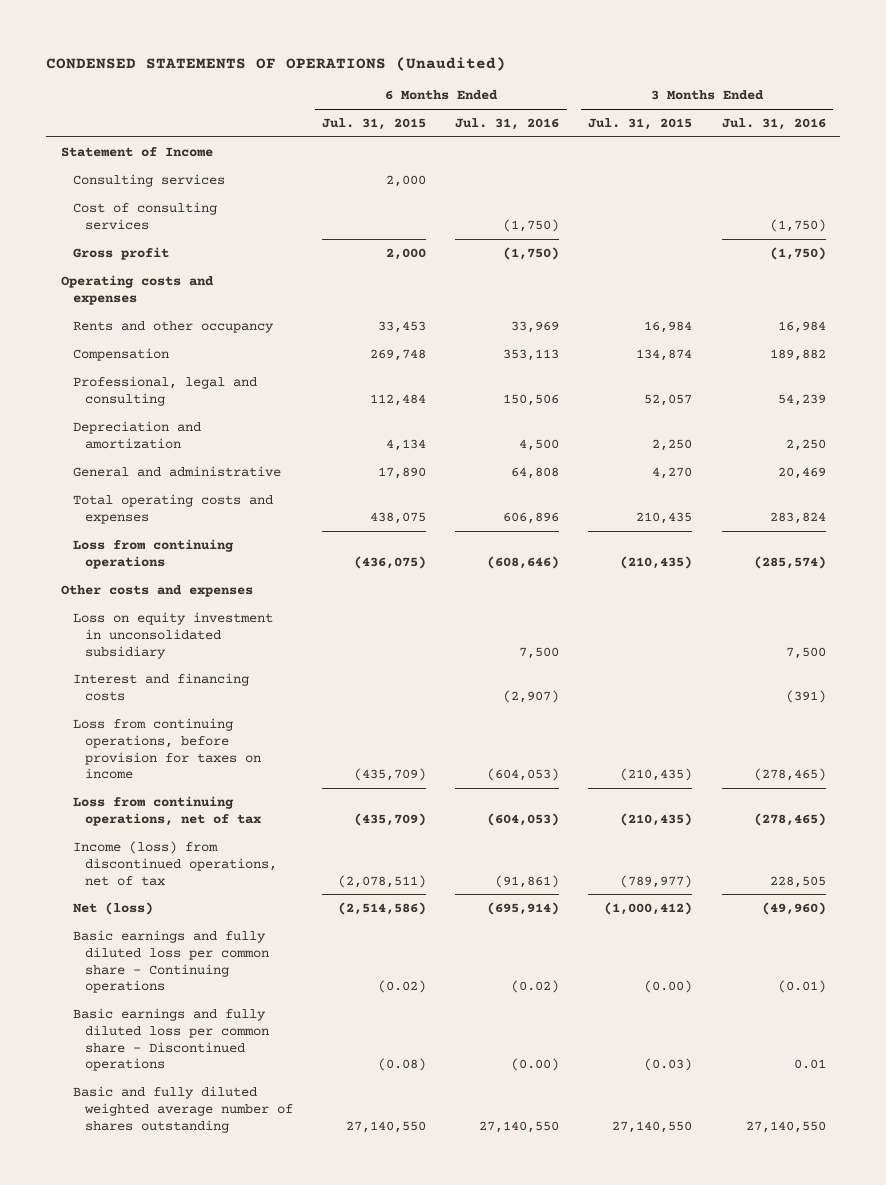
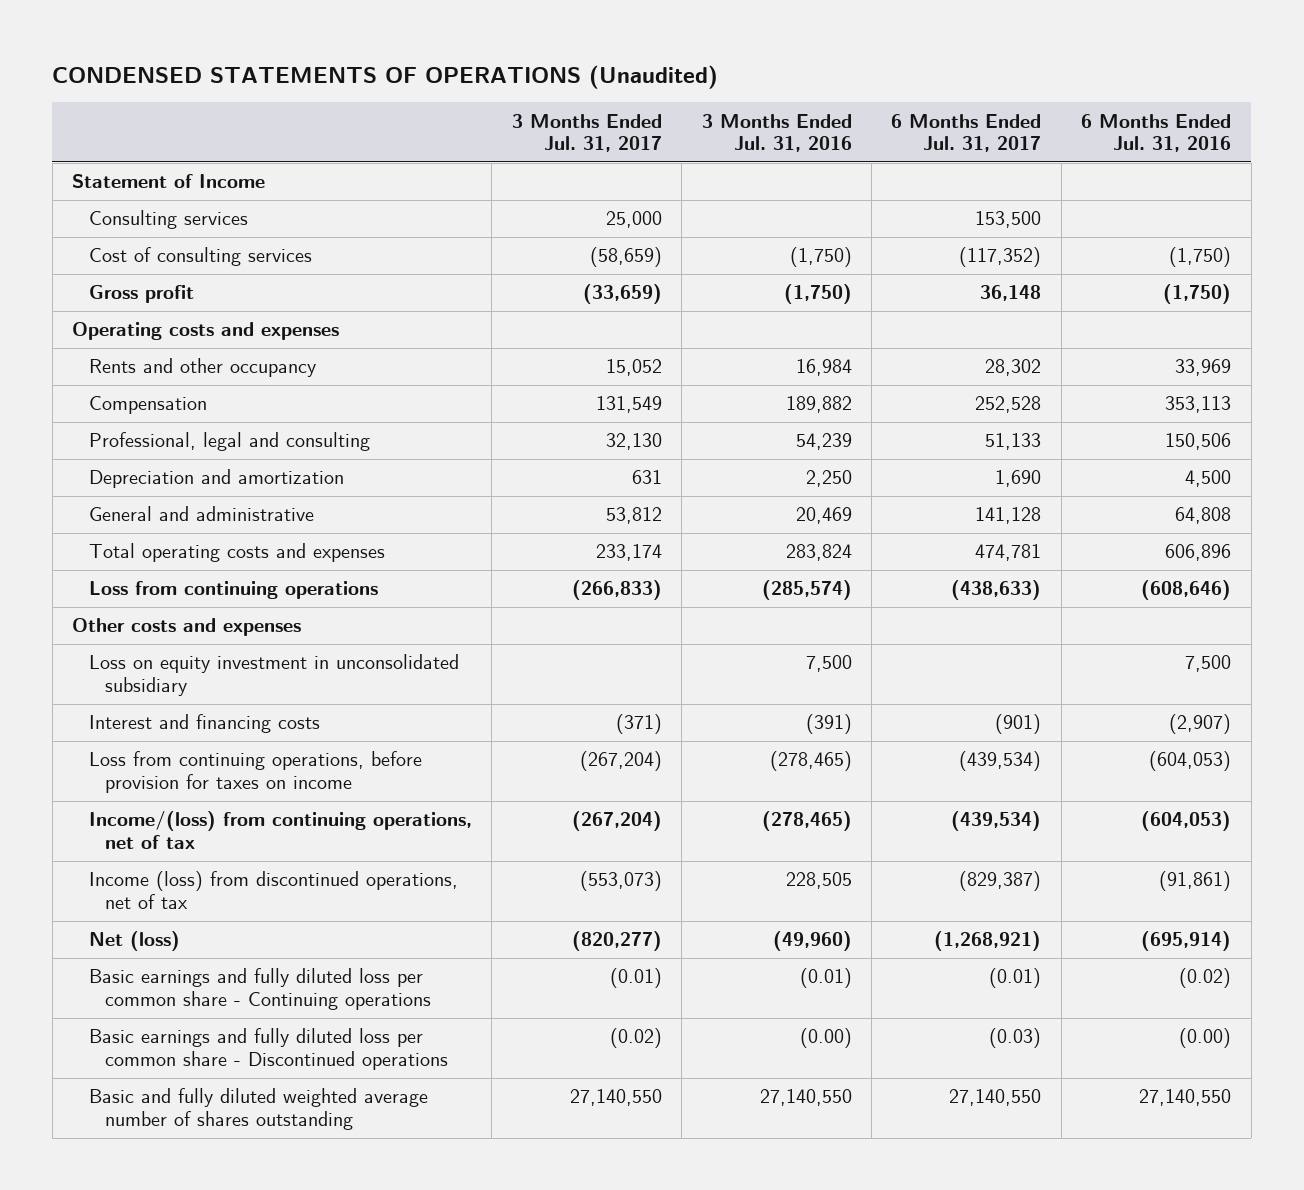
[322,117,427,130] Jul. 31, 2015 -> none
[588,117,693,130] Jul. 31, 2015 -> none
none -> [511,113,662,153] 3 Months Ended Jul. 31, 2017
none -> [891,113,1042,153] 6 Months Ended Jul. 31, 2017
[72,795,262,826] Loss from continuing operations, net of tax -> [88,811,472,849] Income/(loss) from continuing operations, net of tax
[793,1059,826,1070] 0.01 -> [799,1028,852,1049] (0.00)

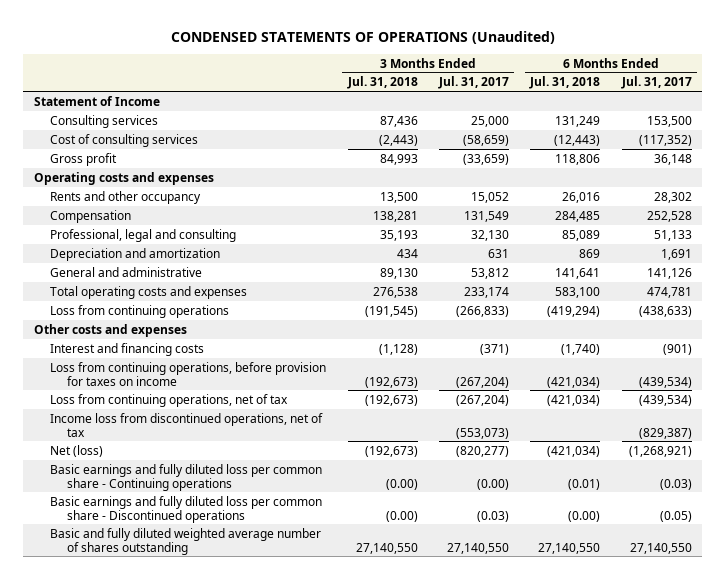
[701,113,852,153] 3 Months Ended Jul. 31, 2016 -> none
[1081,113,1232,153] 6 Months Ended Jul. 31, 2016 -> none
none -> [346,76,418,90] Jul. 31, 2018
none -> [529,76,601,90] Jul. 31, 2018
[995,470,1042,488] 1,690 -> [660,248,692,260] 1,691
[975,507,1042,525] 141,128 -> [646,267,692,279] 141,126
[88,654,459,696] Loss on equity investment in unconsolidated subsidiary -> none
[88,811,472,849] Income/(loss) from continuing operations, net of tax -> [50,393,289,407] Loss from continuing operations, net of tax
[88,871,458,909] Income (loss) from discontinued operations, net of tax -> [50,412,324,437] Income loss from discontinued operations, net of tax
[609,968,662,989] (0.01) -> [476,478,509,490] (0.00)
[989,968,1042,989] (0.01) -> [659,478,692,490] (0.03)
[609,1028,662,1049] (0.02) -> [476,510,509,522] (0.03)
[989,1028,1042,1049] (0.03) -> [659,510,692,522] (0.05)

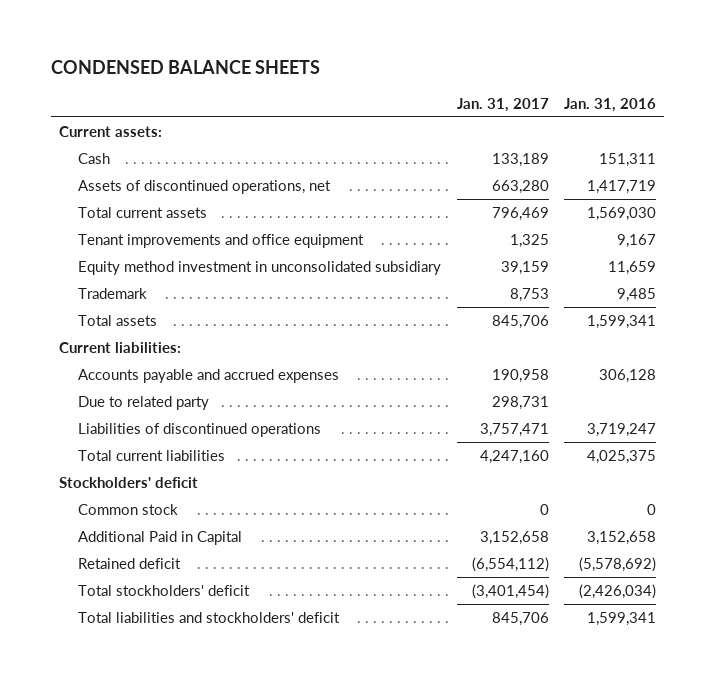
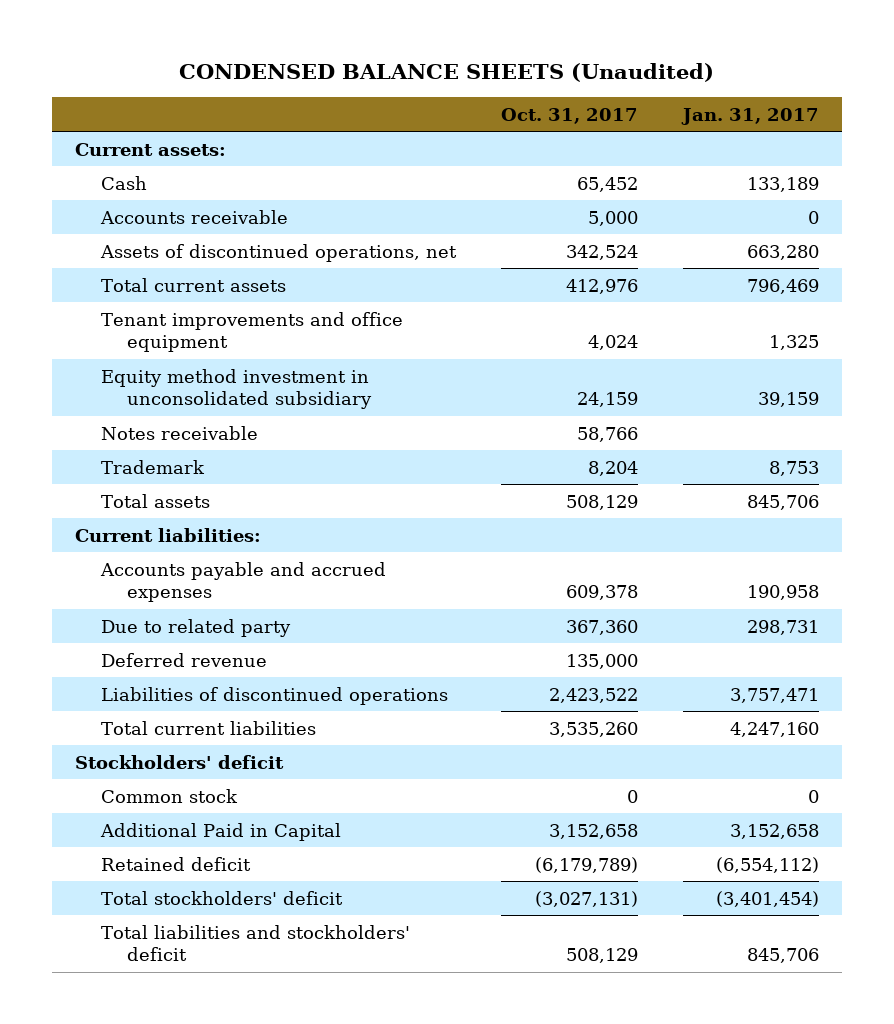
[50,60,320,75] CONDENSED BALANCE SHEETS -> [179,63,715,83] CONDENSED BALANCE SHEETS (Unaudited)
[564,97,657,112] Jan. 31, 2016 -> none
none -> [501,107,639,124] Oct. 31, 2017
none -> [100,209,289,224] Accounts receivable
none -> [101,425,259,440] Notes receivable
none -> [101,652,268,667] Deferred revenue

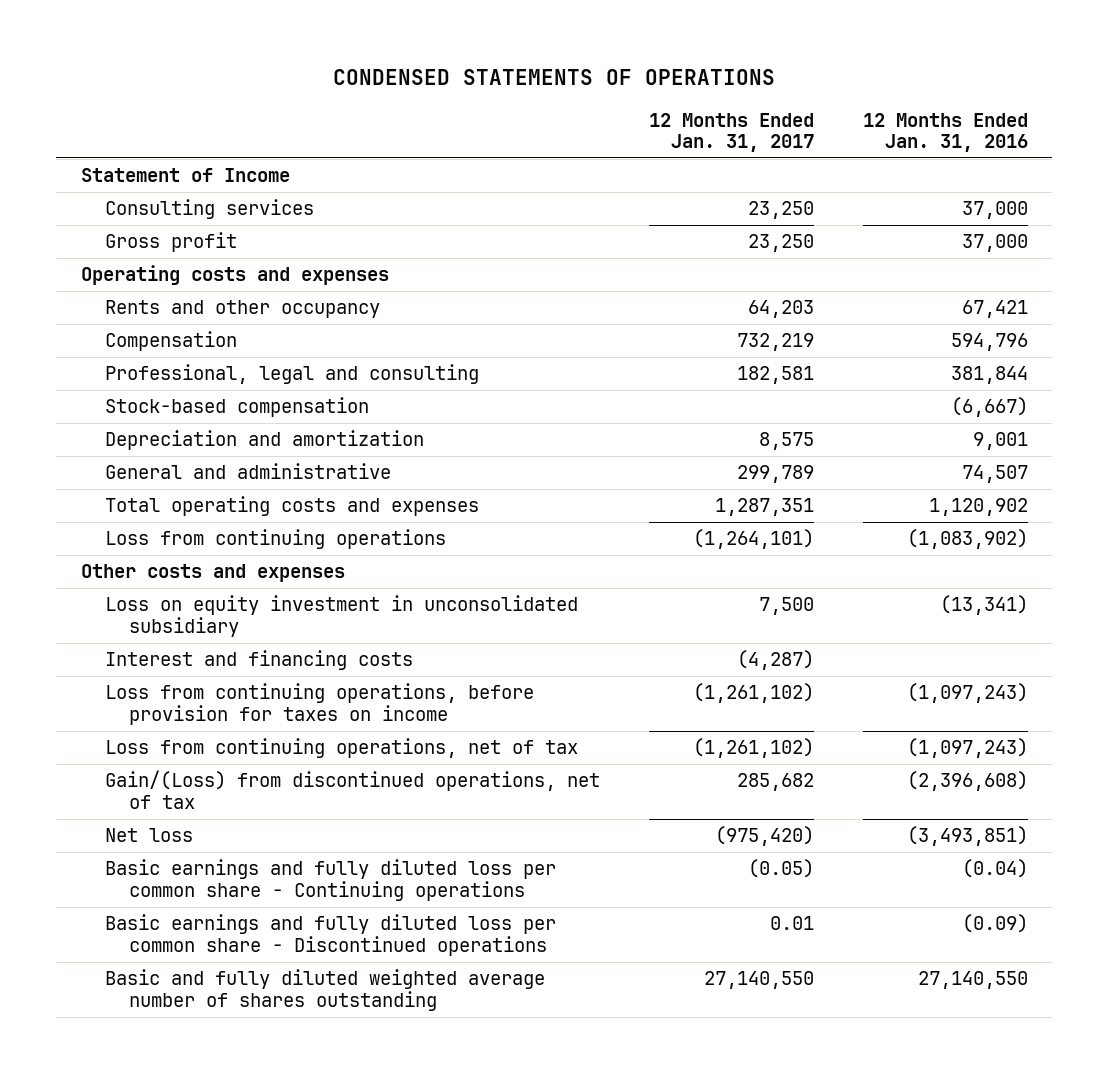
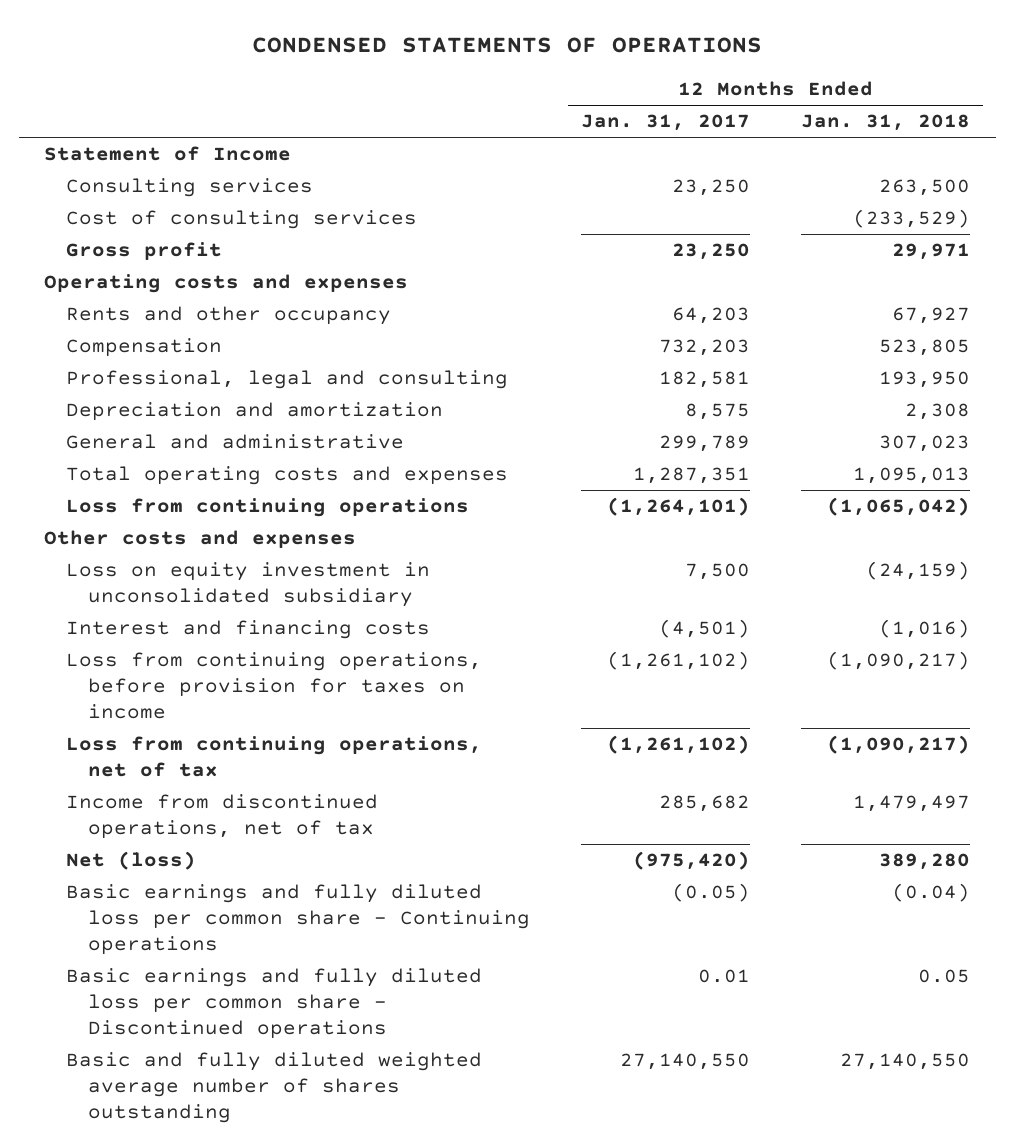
[862,112,1028,153] 12 Months Ended Jan. 31, 2016 -> none
none -> [801,114,971,132] Jan. 31, 2018
none -> [66,210,418,230] Cost of consulting services
[736,333,814,352] 732,219 -> [659,339,751,357] 732,203
[104,397,369,418] Stock-based compensation -> none
[736,650,814,671] (4,287) -> [659,619,751,639] (4,501)
[104,770,600,809] Gain/(Loss) from discontinued operations, net of tax -> [66,794,379,840] Income from discontinued operations, net of tax
[104,828,193,843] Net loss -> [66,851,197,871] Net (loss)

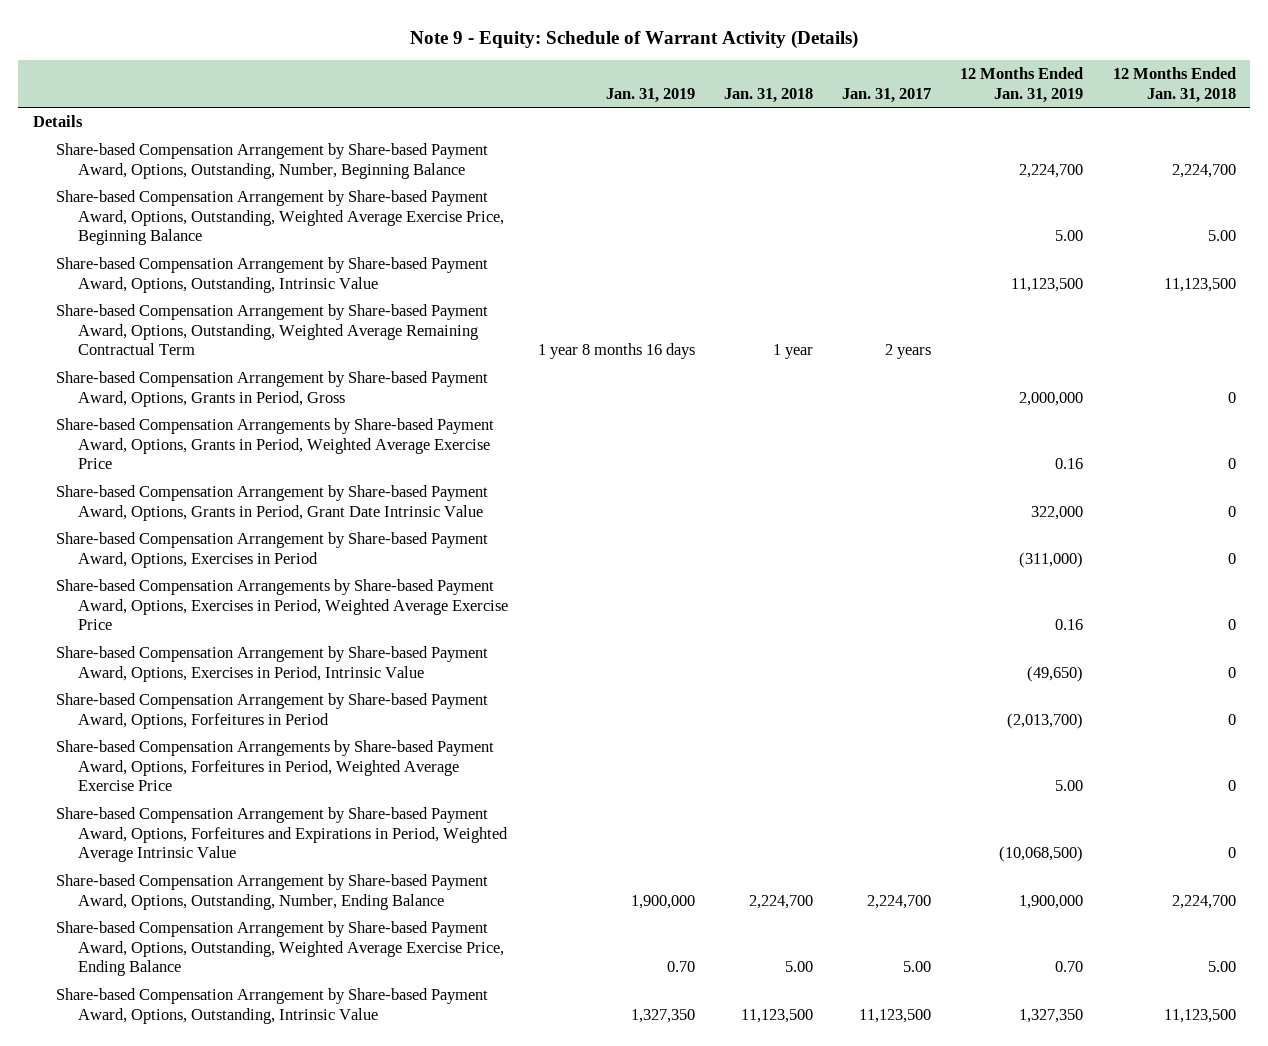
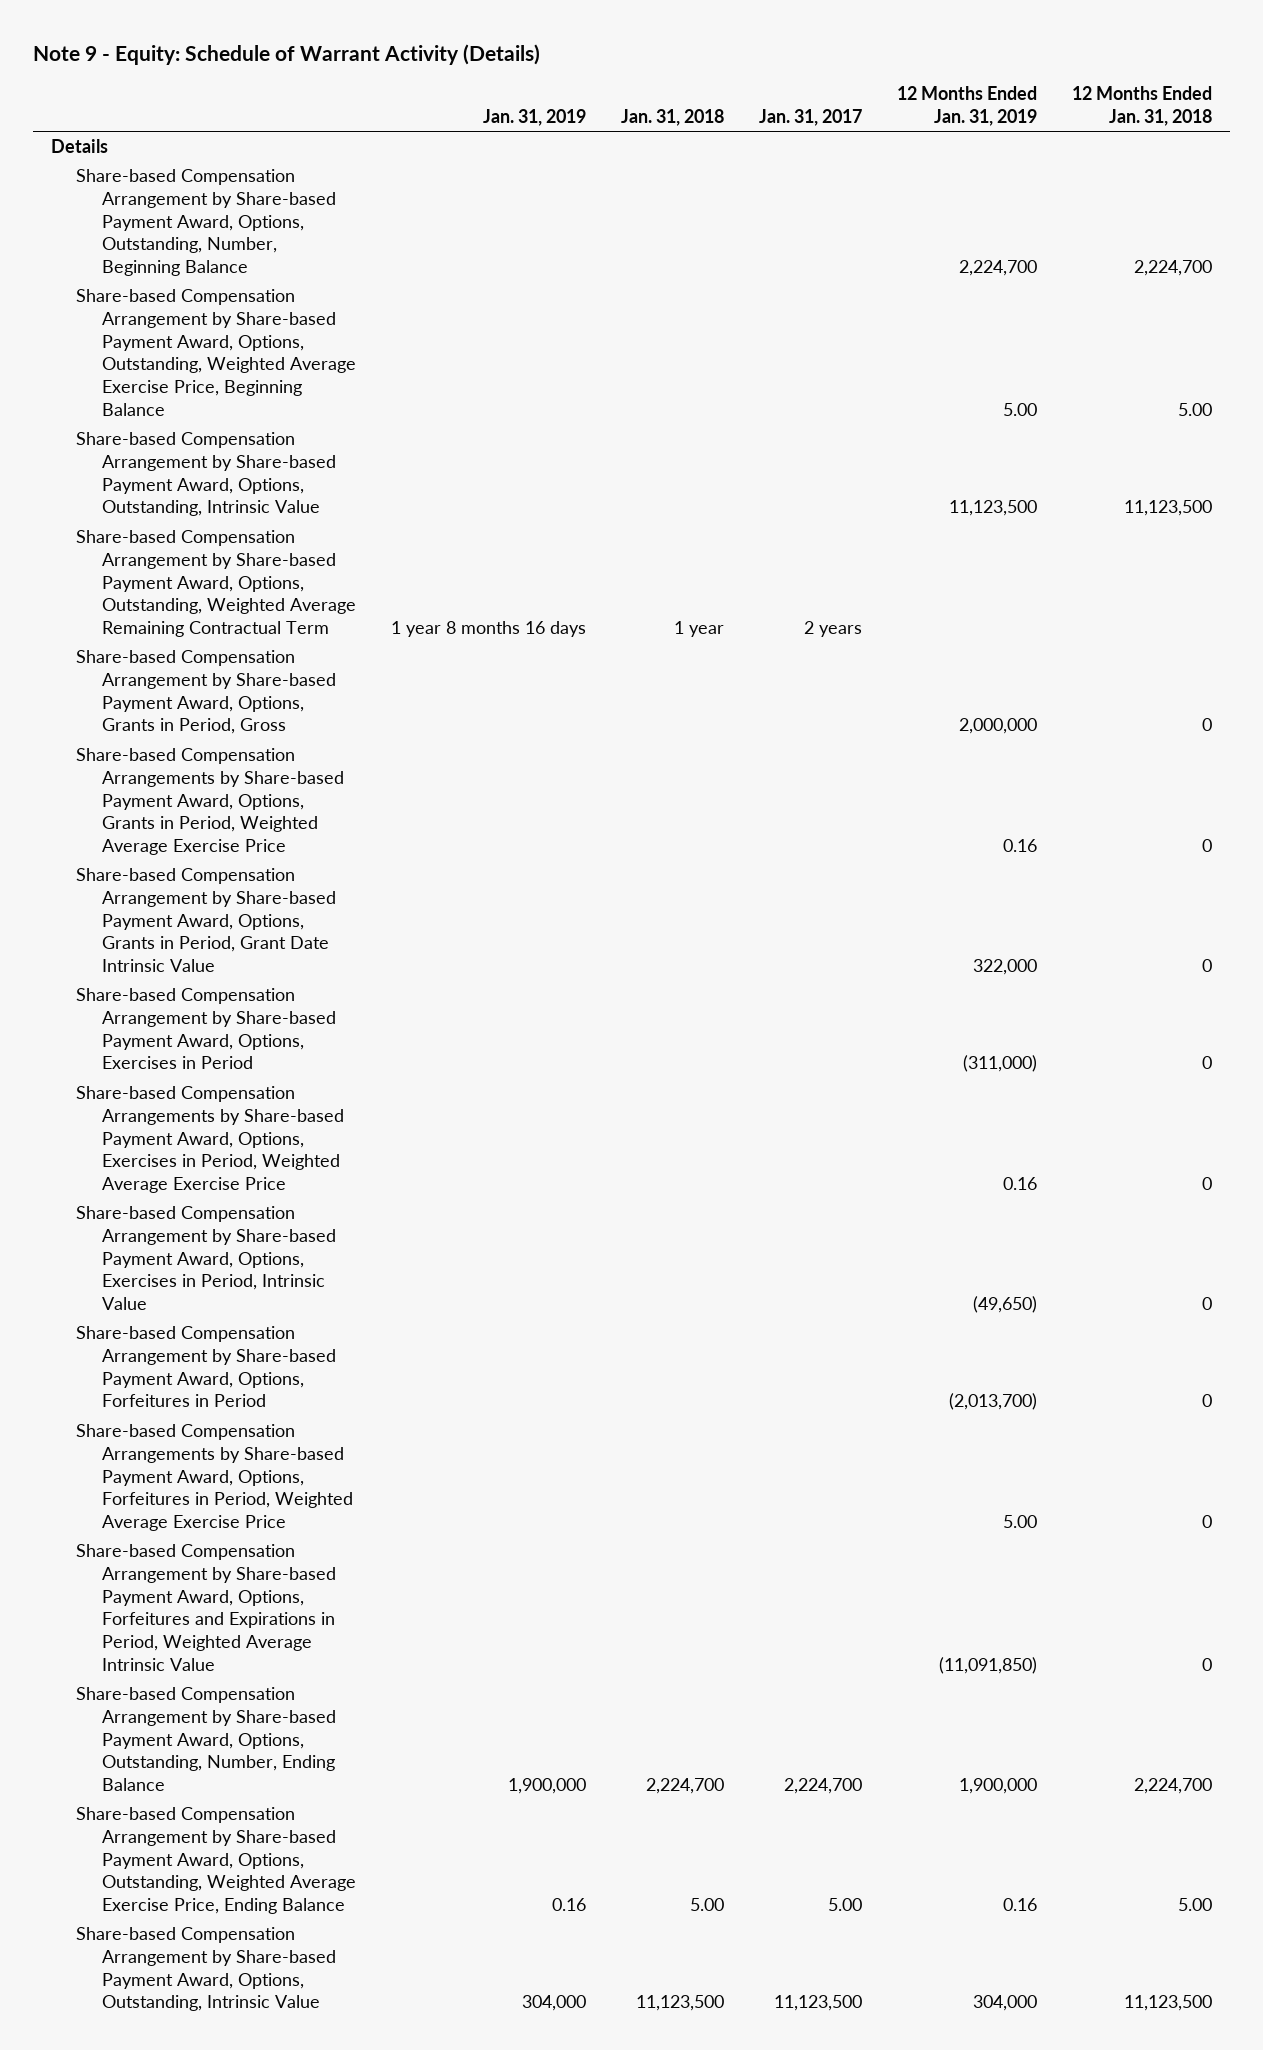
[999,845,1084,862] (10,068,500) -> [939,1656,1038,1674] (11,091,850)
[666,960,695,972] 0.70 -> [552,1898,587,1912] 0.16
[1055,960,1084,972] 0.70 -> [1003,1898,1038,1912] 0.16
[630,1008,695,1023] 1,327,350 -> [522,1995,587,2012] 304,000
[1019,1008,1084,1023] 1,327,350 -> [973,1995,1038,2012] 304,000

